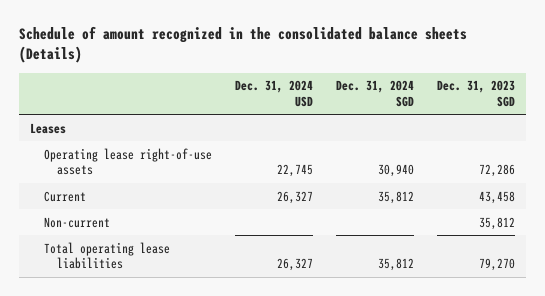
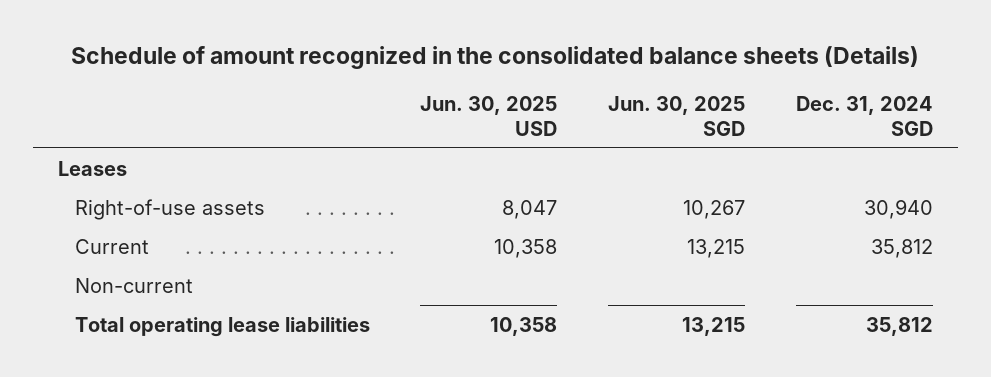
[234,80,313,108] Dec. 31, 2024 USD -> none
[436,80,515,108] Dec. 31, 2023 SGD -> none
none -> [420,96,558,136] Jun. 30, 2025 USD
none -> [607,96,745,136] Jun. 30, 2025 SGD
[43,147,212,176] Operating lease right-of-use assets -> [74,199,265,221] Right-of-use assets

